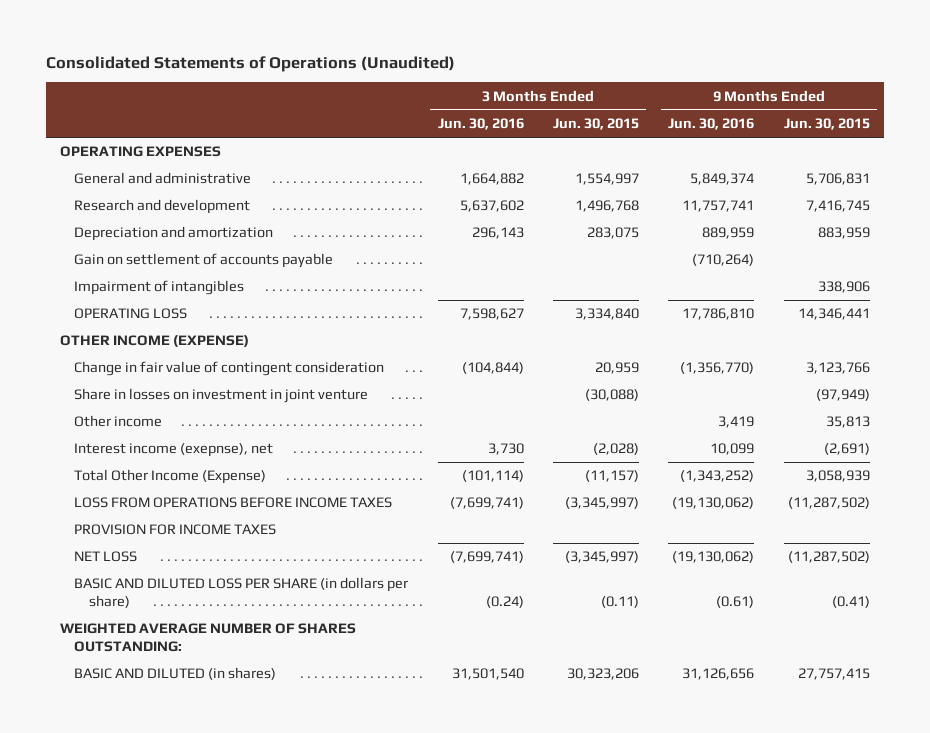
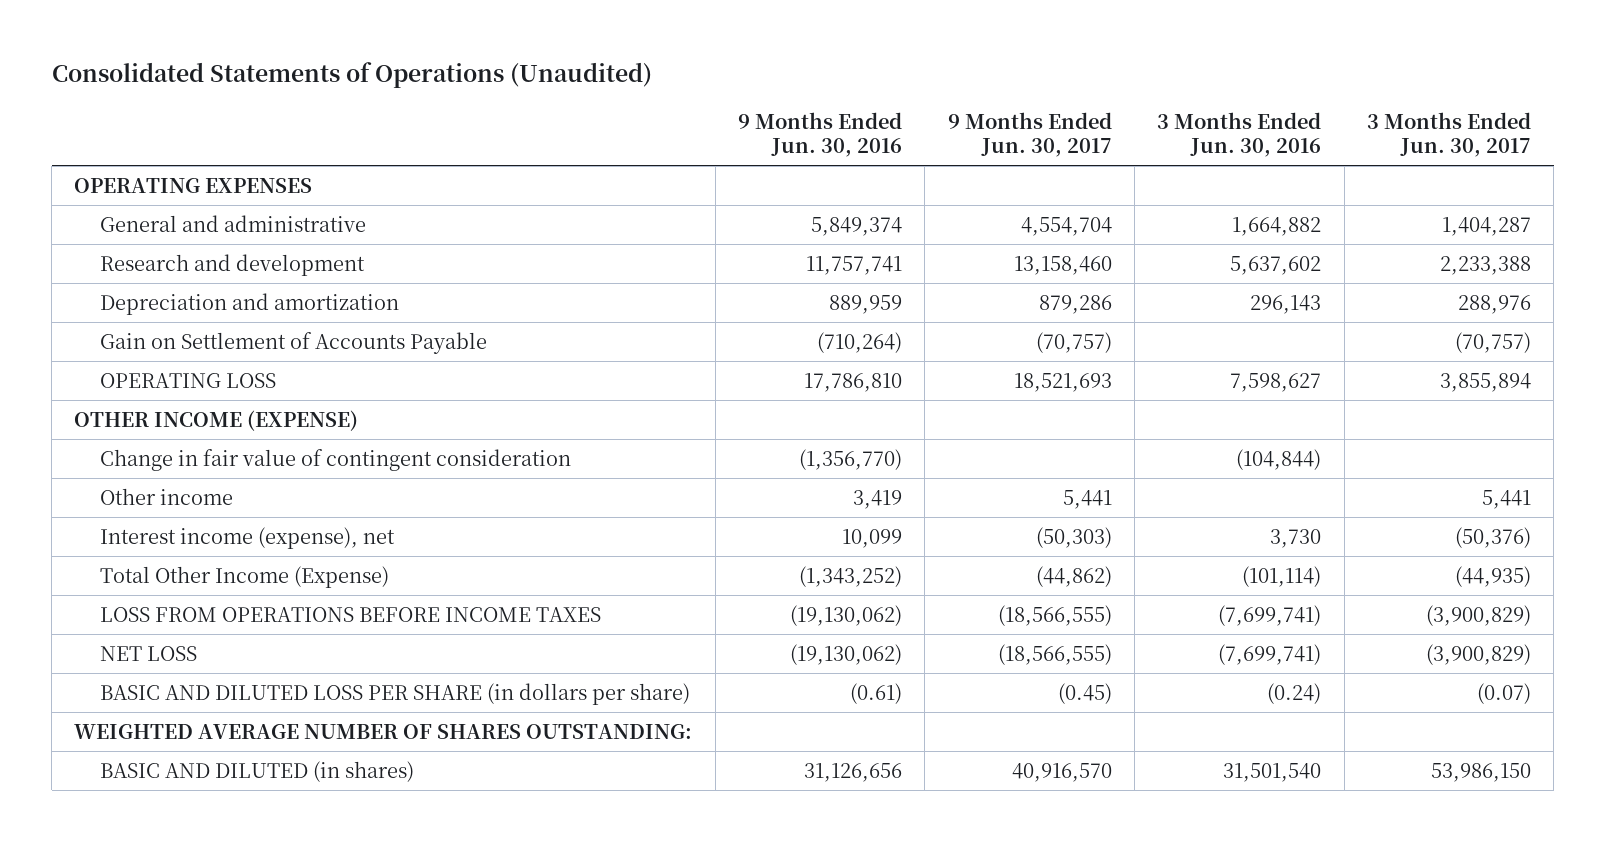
[552,118,639,131] Jun. 30, 2015 -> none
[783,118,870,131] Jun. 30, 2015 -> none
none -> [947,111,1112,157] 9 Months Ended Jun. 30, 2017
none -> [1367,111,1532,157] 3 Months Ended Jun. 30, 2017
[74,280,245,296] Impairment of intangibles -> none
[74,253,334,269] Gain on settlement of accounts payable -> [100,331,488,354] Gain on Settlement of Accounts Payable
[74,388,369,404] Share in losses on investment in joint venture -> none
[74,443,274,458] Interest income (exepnse), net -> [100,526,396,549] Interest income (expense), net
[74,524,277,536] PROVISION FOR INCOME TAXES -> none

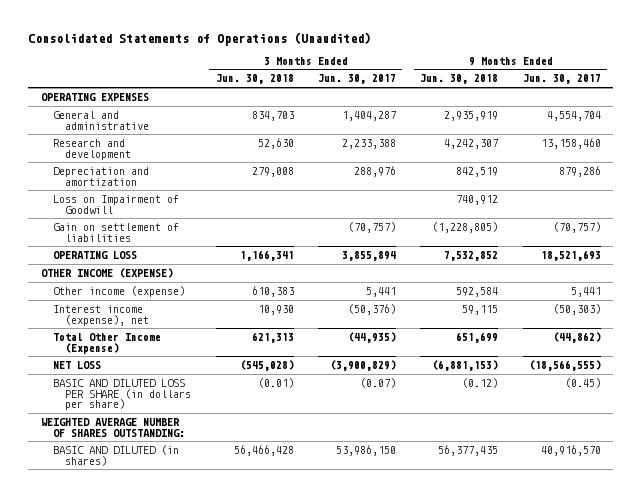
[738,111,903,157] 9 Months Ended Jun. 30, 2016 -> none
[1157,111,1322,157] 3 Months Ended Jun. 30, 2016 -> none
none -> [215,74,294,85] Jun. 30, 2018
none -> [420,74,499,85] Jun. 30, 2018
none -> [52,195,179,214] Loss on Impairment of Goodwill
[100,331,488,354] Gain on Settlement of Accounts Payable -> [52,223,179,242] Gain on settlement of liabilities
[100,448,572,471] Change in fair value of contingent consideration -> none
[100,487,234,505] Other income -> [52,286,185,298] Other income (expense)
[100,606,602,622] LOSS FROM OPERATIONS BEFORE INCOME TAXES -> none

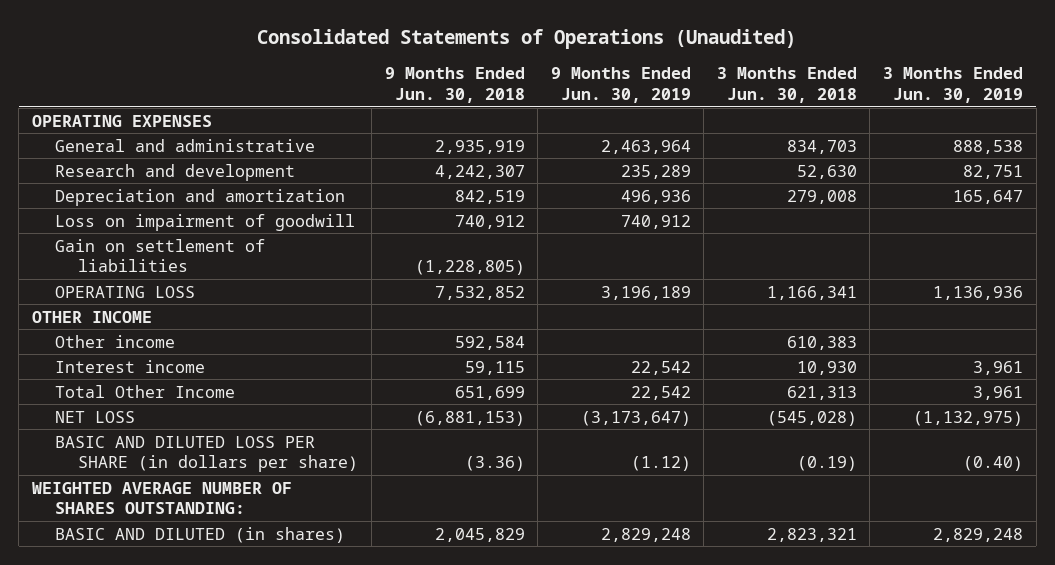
[318,74,397,85] Jun. 30, 2017 -> none
[522,74,601,85] Jun. 30, 2017 -> none
none -> [550,67,691,104] 9 Months Ended Jun. 30, 2019
none -> [883,67,1024,104] 3 Months Ended Jun. 30, 2019
[52,195,179,214] Loss on Impairment of Goodwill -> [55,213,356,231] Loss on impairment of goodwill
[40,268,173,279] OTHER INCOME (EXPENSE) -> [31,310,152,323] OTHER INCOME
[52,286,185,298] Other income (expense) -> [55,334,176,348] Other income
[52,305,150,326] Interest income (expense), net -> [55,359,206,373] Interest income
[52,333,161,354] Total Other Income (Expense) -> [55,384,236,398] Total Other Income
[257,378,294,389] (0.01) -> [796,456,857,472] (0.19)
[462,378,499,389] (0.12) -> [464,456,525,472] (3.36)
[233,445,294,457] 56,466,428 -> [766,527,857,542] 2,823,321
[438,445,499,457] 56,377,435 -> [434,527,525,542] 2,045,829

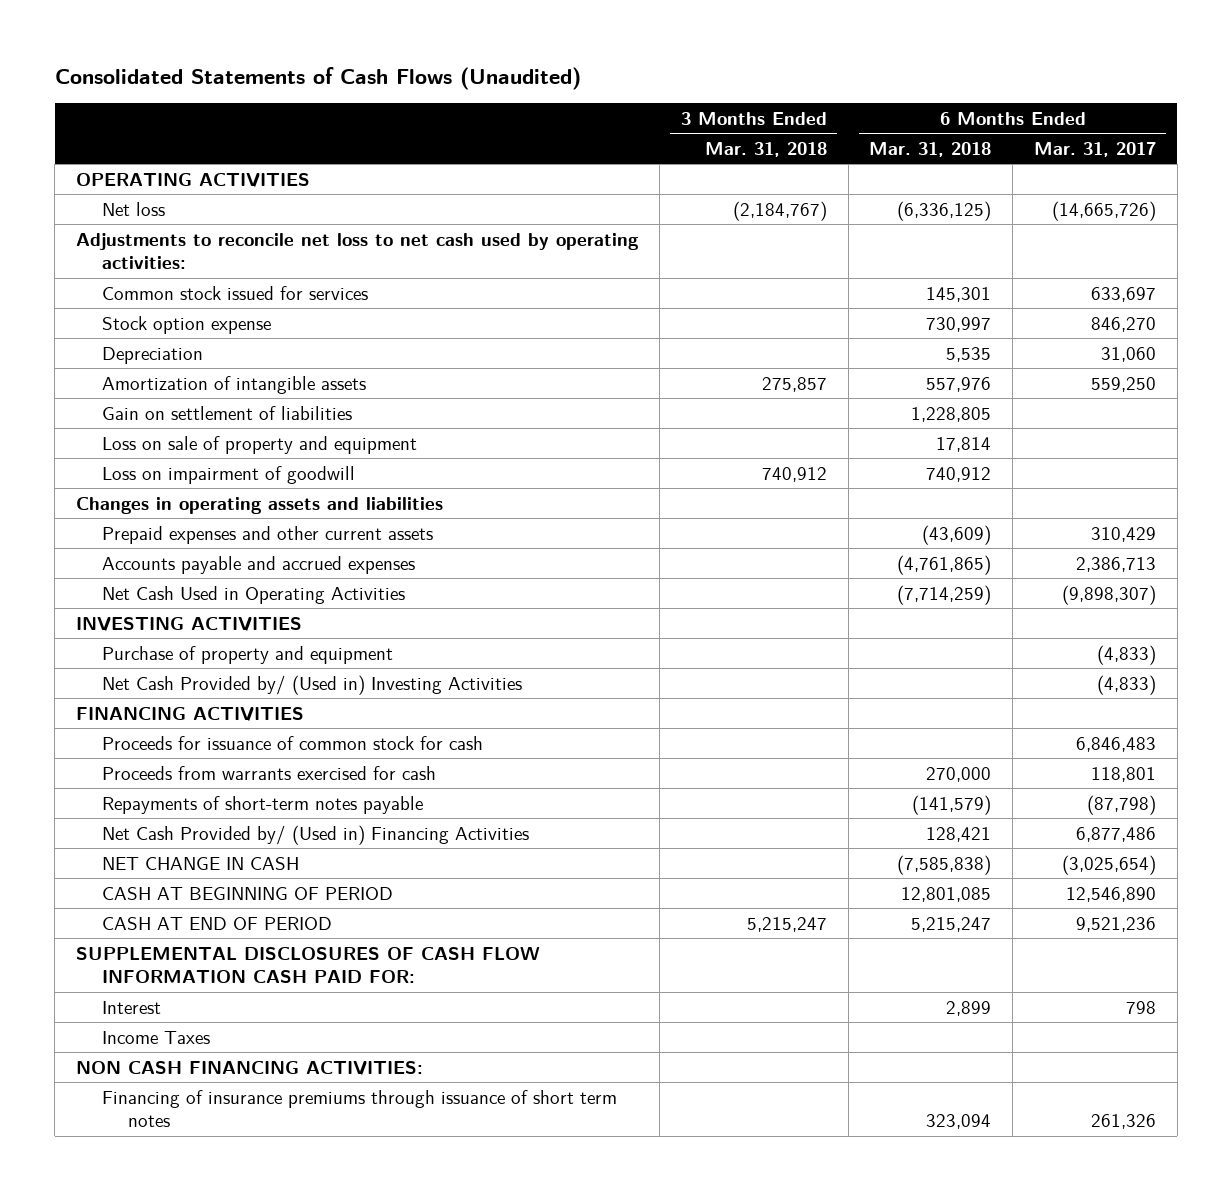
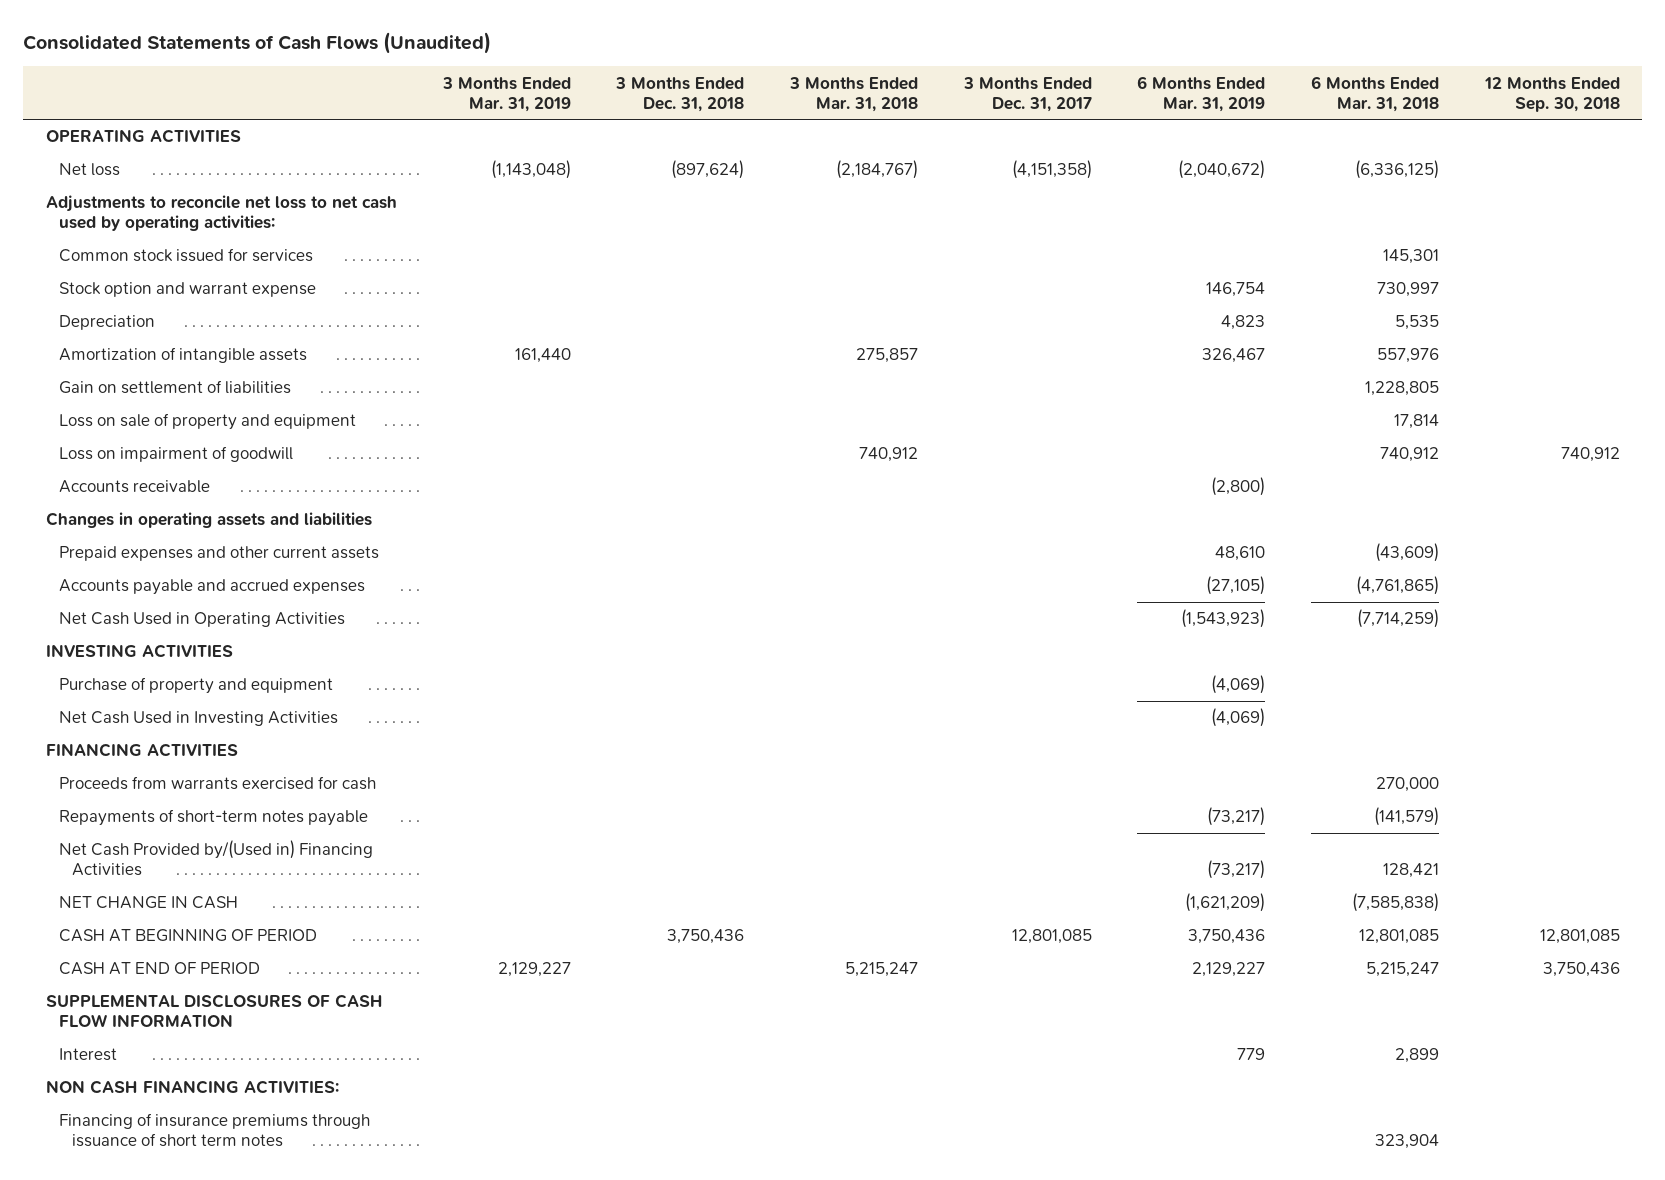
[1033,141,1156,157] Mar. 31, 2017 -> none
none -> [441,76,571,112] 3 Months Ended Mar. 31, 2019
none -> [615,76,745,112] 3 Months Ended Dec. 31, 2018
none -> [962,76,1092,112] 3 Months Ended Dec. 31, 2017
none -> [1137,75,1266,112] 6 Months Ended Mar. 31, 2019
none -> [1483,76,1620,112] 12 Months Ended Sep. 30, 2018
[102,315,272,334] Stock option expense -> [59,282,317,298] Stock option and warrant expense
none -> [59,480,211,494] Accounts receivable
[102,674,523,695] Net Cash Provided by/ (Used in) Investing Activities -> [59,711,339,727] Net Cash Used in Investing Activities
[102,735,484,750] Proceeds for issuance of common stock for cash -> none
[102,824,530,845] Net Cash Provided by/ (Used in) Financing Activities -> [59,840,374,877] Net Cash Provided by/(Used in) Financing Activities
[76,946,541,984] SUPPLEMENTAL DISCLOSURES OF CASH FLOW INFORMATION CASH PAID FOR: -> [45,994,383,1028] SUPPLEMENTAL DISCLOSURES OF CASH FLOW INFORMATION
[102,1030,211,1044] Income Taxes -> none
[926,1114,992,1130] 323,094 -> [1374,1134,1439,1150] 323,904

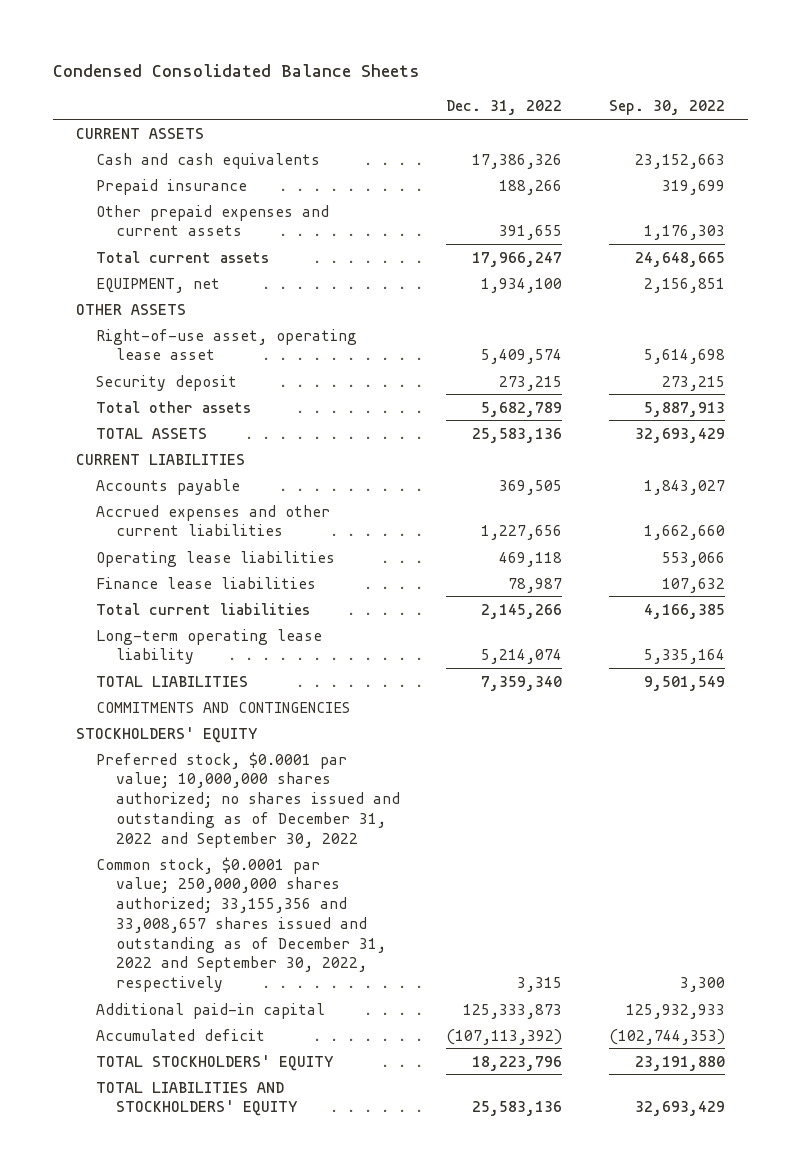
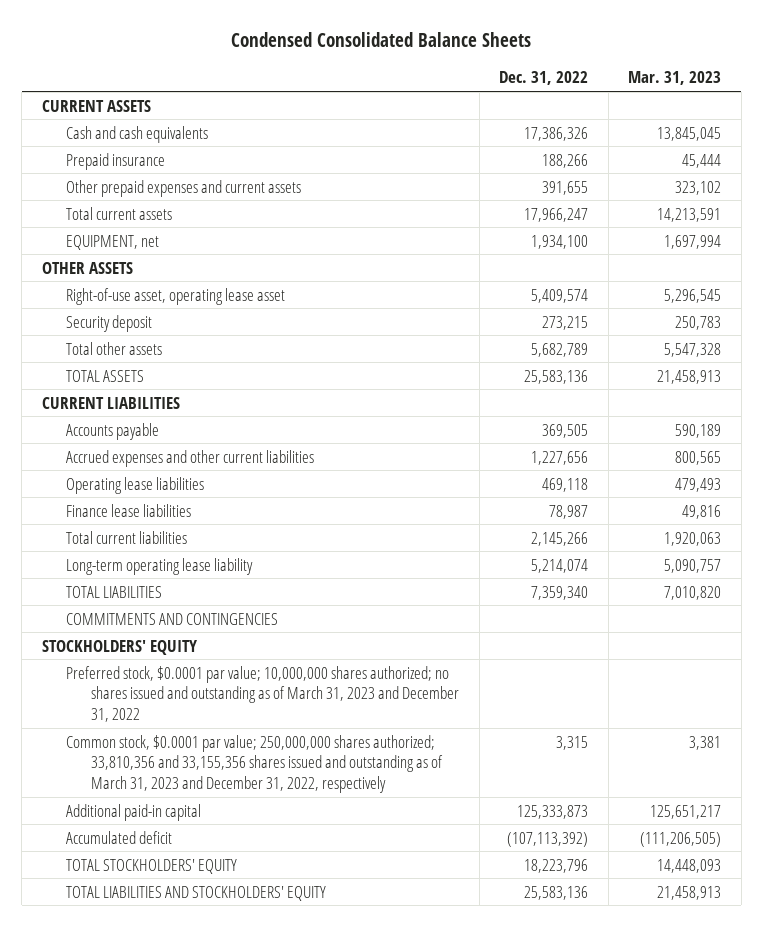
[608,100,725,116] Sep. 30, 2022 -> none
none -> [628,71,722,86] Mar. 31, 2023
[95,751,401,848] Preferred stock, $0.0001 par value; 10,000,000 shares authorized; no shares issued and outstanding as of December 31, 2022 and September 30, 2022 -> [66,665,460,722] Preferred stock, $0.0001 par value; 10,000,000 shares authorized; no shares issued and outstanding as of March 31, 2023 and December 31, 2022
[95,856,387,992] Common stock, $0.0001 par value; 250,000,000 shares authorized; 33,155,356 and 33,008,657 shares issued and outstanding as of December 31, 2022 and September 30, 2022, respectively -> [66,734,444,793] Common stock, $0.0001 par value; 250,000,000 shares authorized; 33,810,356 and 33,155,356 shares issued and outstanding as of March 31, 2023 and December 31, 2022, respectively

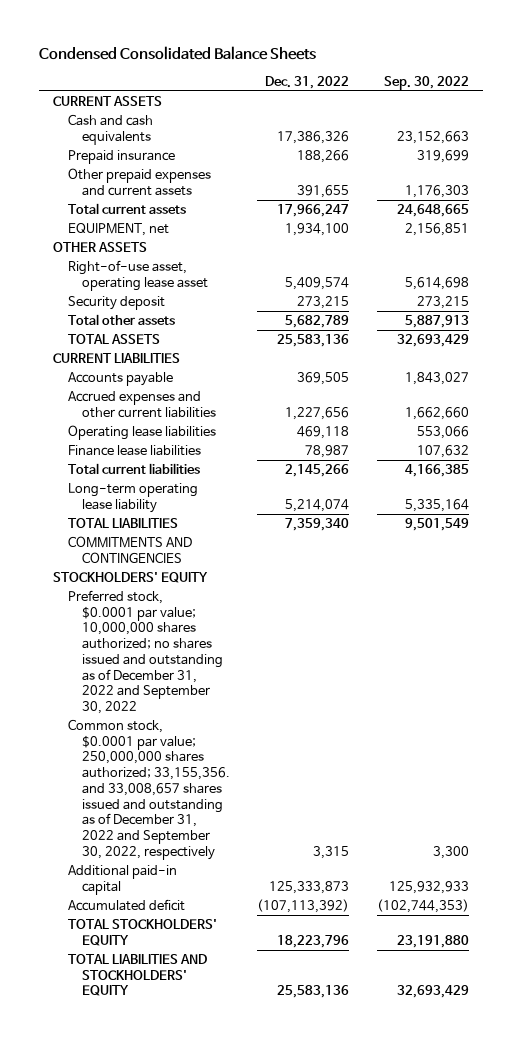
[628,71,722,86] Mar. 31, 2023 -> none
none -> [384,75,470,90] Sep. 30, 2022
[66,665,460,722] Preferred stock, $0.0001 par value; 10,000,000 shares authorized; no shares issued and outstanding as of March 31, 2023 and December 31, 2022 -> [67,590,223,715] Preferred stock, $0.0001 par value; 10,000,000 shares authorized; no shares issued and outstanding as of December 31, 2022 and September 30, 2022
[66,734,444,793] Common stock, $0.0001 par value; 250,000,000 shares authorized; 33,810,356 and 33,155,356 shares issued and outstanding as of March 31, 2023 and December 31, 2022, respectively -> [67,719,230,860] Common stock, $0.0001 par value; 250,000,000 shares authorized; 33,155,356. and 33,008,657 shares issued and outstanding as of December 31, 2022 and September 30, 2022, respectively

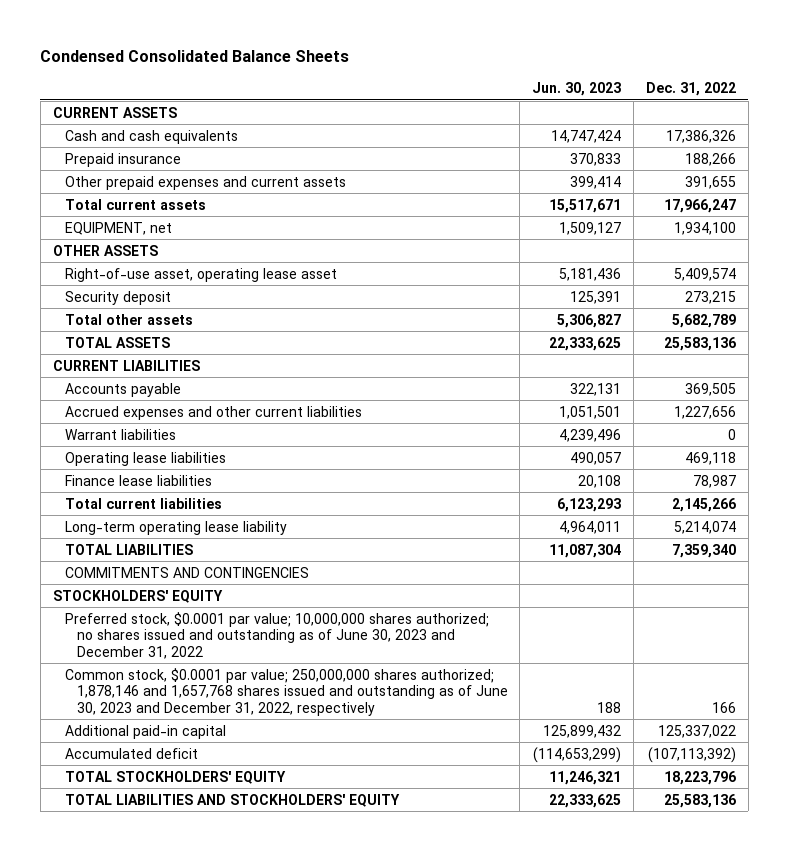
[384,75,470,90] Sep. 30, 2022 -> none
none -> [532,82,622,97] Jun. 30, 2023
none -> [64,428,176,440] Warrant liabilities
[67,590,223,715] Preferred stock, $0.0001 par value; 10,000,000 shares authorized; no shares issued and outstanding as of December 31, 2022 and September 30, 2022 -> [64,611,489,659] Preferred stock, $0.0001 par value; 10,000,000 shares authorized; no shares issued and outstanding as of June 30, 2023 and December 31, 2022
[67,719,230,860] Common stock, $0.0001 par value; 250,000,000 shares authorized; 33,155,356. and 33,008,657 shares issued and outstanding as of December 31, 2022 and September 30, 2022, respectively -> [64,667,508,716] Common stock, $0.0001 par value; 250,000,000 shares authorized; 1,878,146 and 1,657,768 shares issued and outstanding as of June 30, 2023 and December 31, 2022, respectively
[313,845,350,859] 3,315 -> [712,701,737,713] 166
[269,880,350,894] 125,333,873 -> [658,724,737,738] 125,337,022

